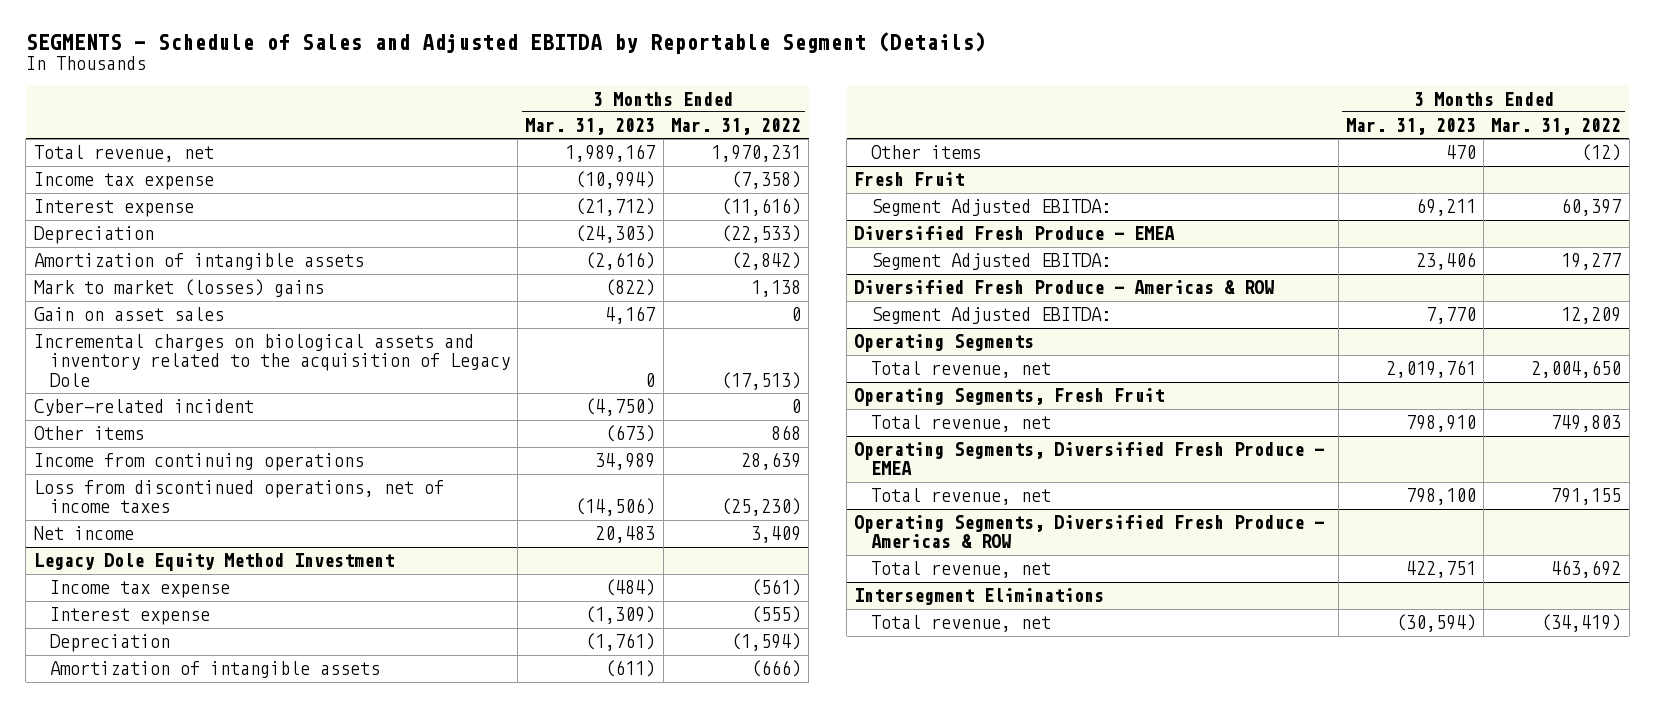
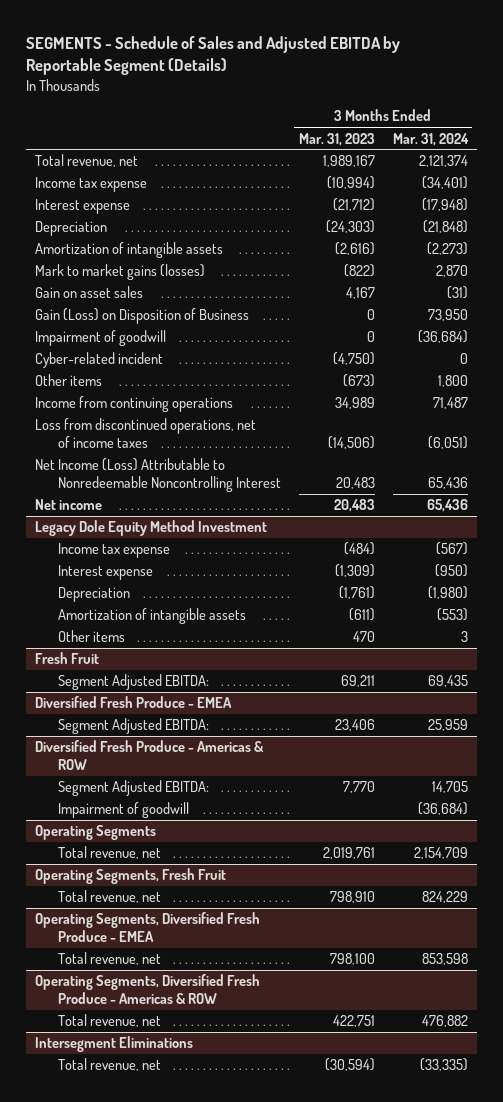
[670,118,801,136] Mar. 31, 2022 -> none
none -> [392,132,469,146] Mar. 31, 2024
[33,279,324,298] Mark to market (losses) gains -> [35,264,206,281] Mark to market gains (losses)
[33,334,511,387] Incremental charges on biological assets and inventory related to the acquisition of Legacy Dole -> none
none -> [35,308,250,325] Gain (Loss) on Disposition of Business
none -> [35,330,167,347] Impairment of goodwill
none -> [35,458,281,492] Net Income (Loss) Attributable to Nonredeemable Noncontrolling Interest
none -> [57,802,189,819] Impairment of goodwill

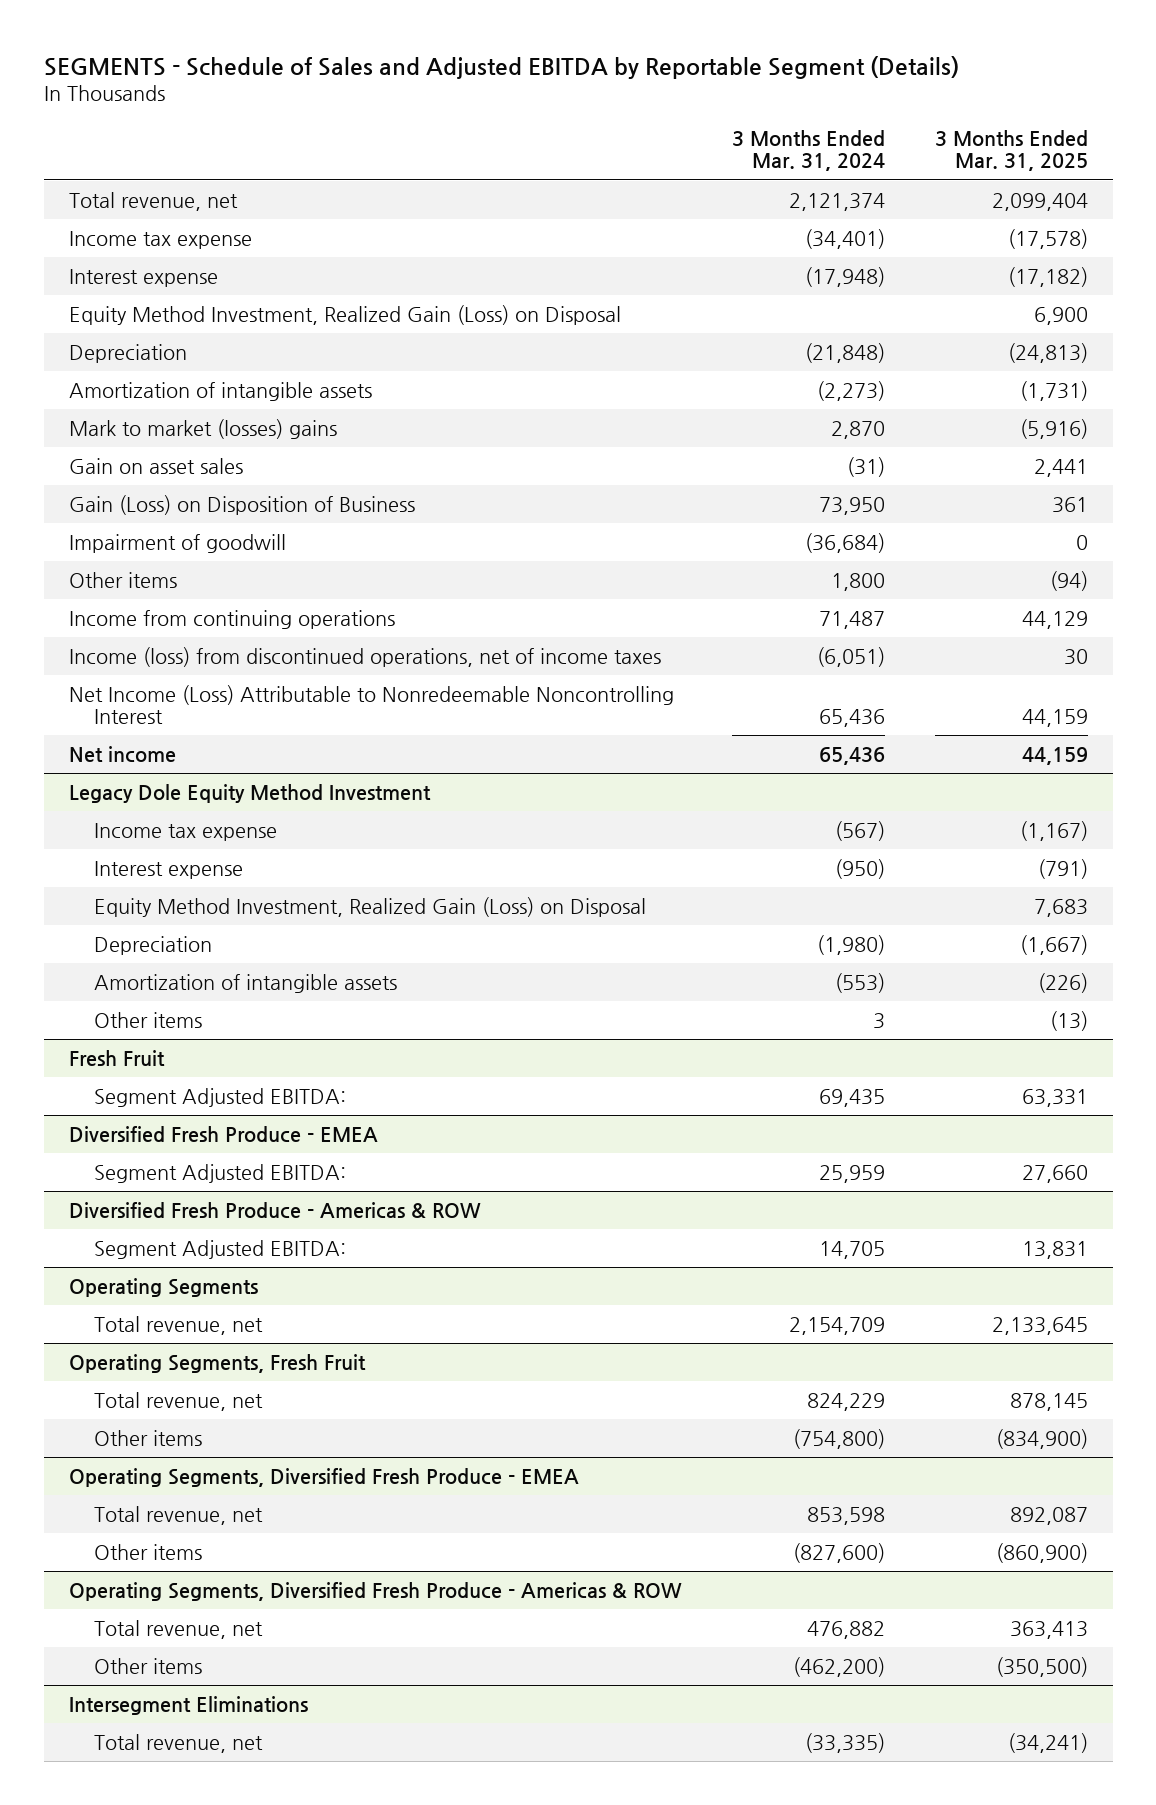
[298,132,375,146] Mar. 31, 2023 -> none
none -> [934,130,1088,172] 3 Months Ended Mar. 31, 2025
none -> [68,304,621,325] Equity Method Investment, Realized Gain (Loss) on Disposal
[35,264,206,281] Mark to market gains (losses) -> [68,418,337,439] Mark to market (losses) gains
[35,352,164,369] Cyber-related incident -> none
[35,418,257,448] Loss from discontinued operations, net of income taxes -> [68,646,661,667] Income (loss) from discontinued operations, net of income taxes
none -> [94,896,647,917] Equity Method Investment, Realized Gain (Loss) on Disposal
[57,802,189,819] Impairment of goodwill -> none
none -> [94,1429,203,1446] Other items
none -> [94,1543,203,1560] Other items
none -> [94,1657,203,1674] Other items

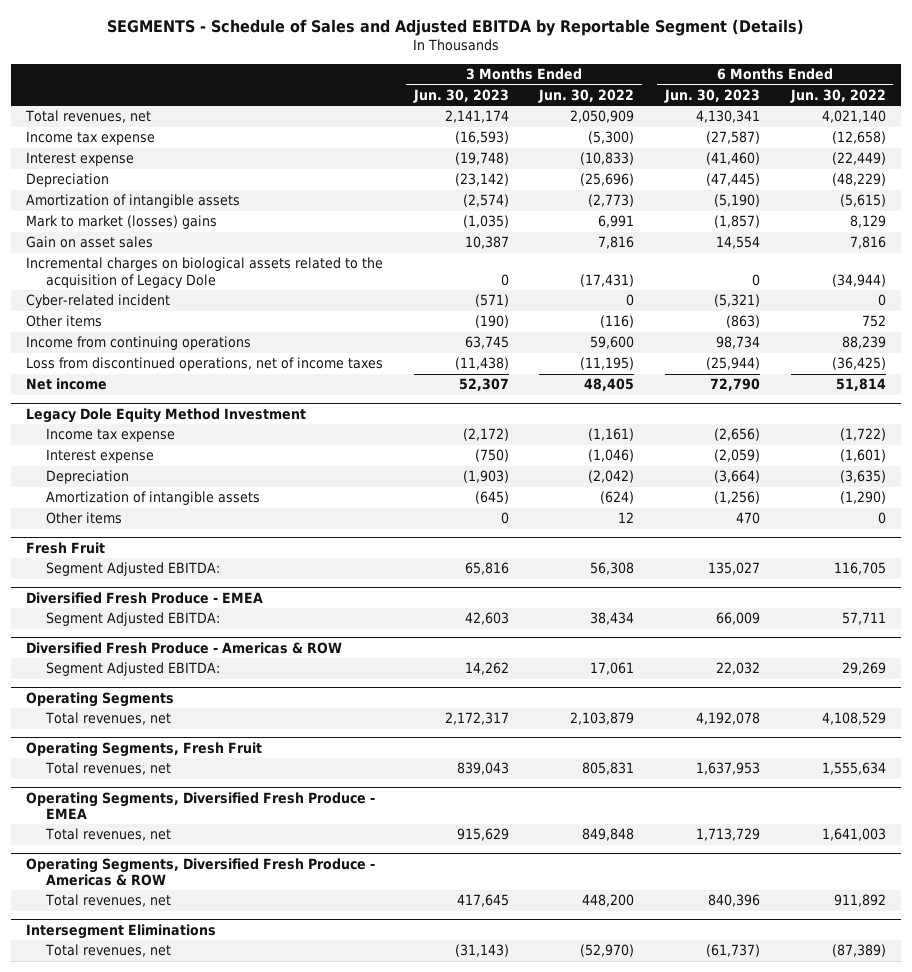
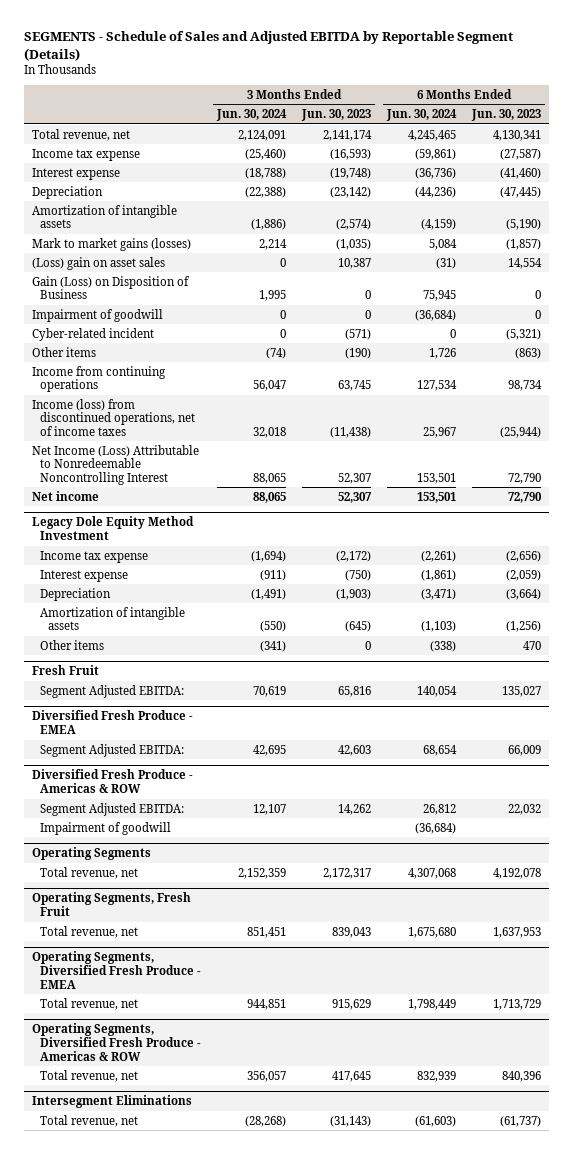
[538,89,635,104] Jun. 30, 2022 -> none
[789,89,886,104] Jun. 30, 2022 -> none
none -> [216,109,288,122] Jun. 30, 2024
none -> [386,109,458,122] Jun. 30, 2024
[25,110,152,124] Total revenues, net -> [31,128,130,141] Total revenue, net
[26,257,384,288] Incremental charges on biological assets related to the acquisition of Legacy Dole -> none
[26,215,218,230] Mark to market (losses) gains -> [31,237,191,251] Mark to market gains (losses)
[26,236,154,249] Gain on asset sales -> [31,256,165,270] (Loss) gain on asset sales
none -> [31,275,190,300] Gain (Loss) on Disposition of Business
none -> [31,308,163,322] Impairment of goodwill
[26,357,384,372] Loss from discontinued operations, net of income taxes -> [31,398,196,436] Income (loss) from discontinued operations, net of income taxes
none -> [31,444,199,485] Net Income (Loss) Attributable to Nonredeemable Noncontrolling Interest
none -> [40,821,172,835] Impairment of goodwill
[45,712,172,726] Total revenues, net -> [40,866,139,879] Total revenue, net
[45,762,172,776] Total revenues, net -> [40,925,139,938] Total revenue, net
[45,828,172,842] Total revenues, net -> [40,997,139,1010] Total revenue, net
[45,894,172,908] Total revenues, net -> [40,1069,139,1082] Total revenue, net
[45,944,172,958] Total revenues, net -> [40,1114,139,1127] Total revenue, net

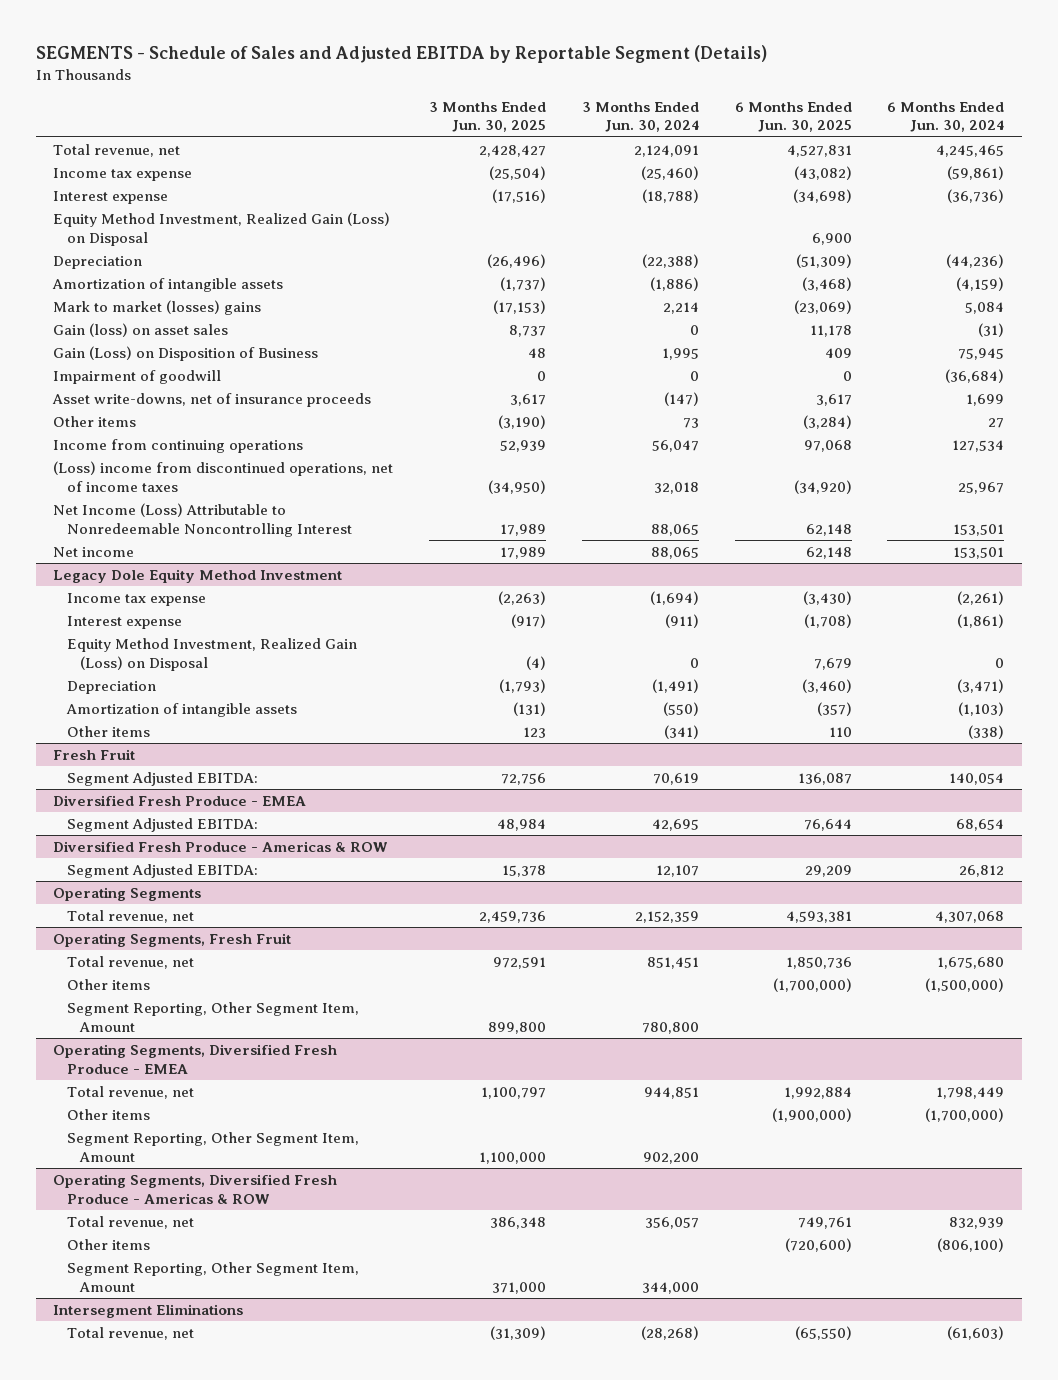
[301,109,372,122] Jun. 30, 2023 -> none
[471,109,542,122] Jun. 30, 2023 -> none
none -> [429,101,547,133] 3 Months Ended Jun. 30, 2025
none -> [734,101,852,133] 6 Months Ended Jun. 30, 2025
none -> [53,211,391,246] Equity Method Investment, Realized Gain (Loss) on Disposal
[31,237,191,251] Mark to market gains (losses) -> [53,299,262,315] Mark to market (losses) gains
[31,256,165,270] (Loss) gain on asset sales -> [53,322,229,337] Gain (loss) on asset sales
[31,327,154,341] Cyber-related incident -> none
none -> [52,392,372,407] Asset write-downs, net of insurance proceeds
[266,347,287,359] (74) -> [682,417,699,428] 73
[429,347,457,359] 1,726 -> [988,417,1005,428] 27
[31,398,196,436] Income (loss) from discontinued operations, net of income taxes -> [53,460,394,492] (Loss) income from discontinued operations, net of income taxes
none -> [66,637,357,671] Equity Method Investment, Realized Gain (Loss) on Disposal
[40,821,172,835] Impairment of goodwill -> none
none -> [66,978,150,990] Other items
none -> [66,1001,359,1032] Segment Reporting, Other Segment Item, Amount
none -> [66,1108,150,1120] Other items
none -> [66,1131,359,1162] Segment Reporting, Other Segment Item, Amount
none -> [66,1238,150,1250] Other items
none -> [66,1261,359,1292] Segment Reporting, Other Segment Item, Amount

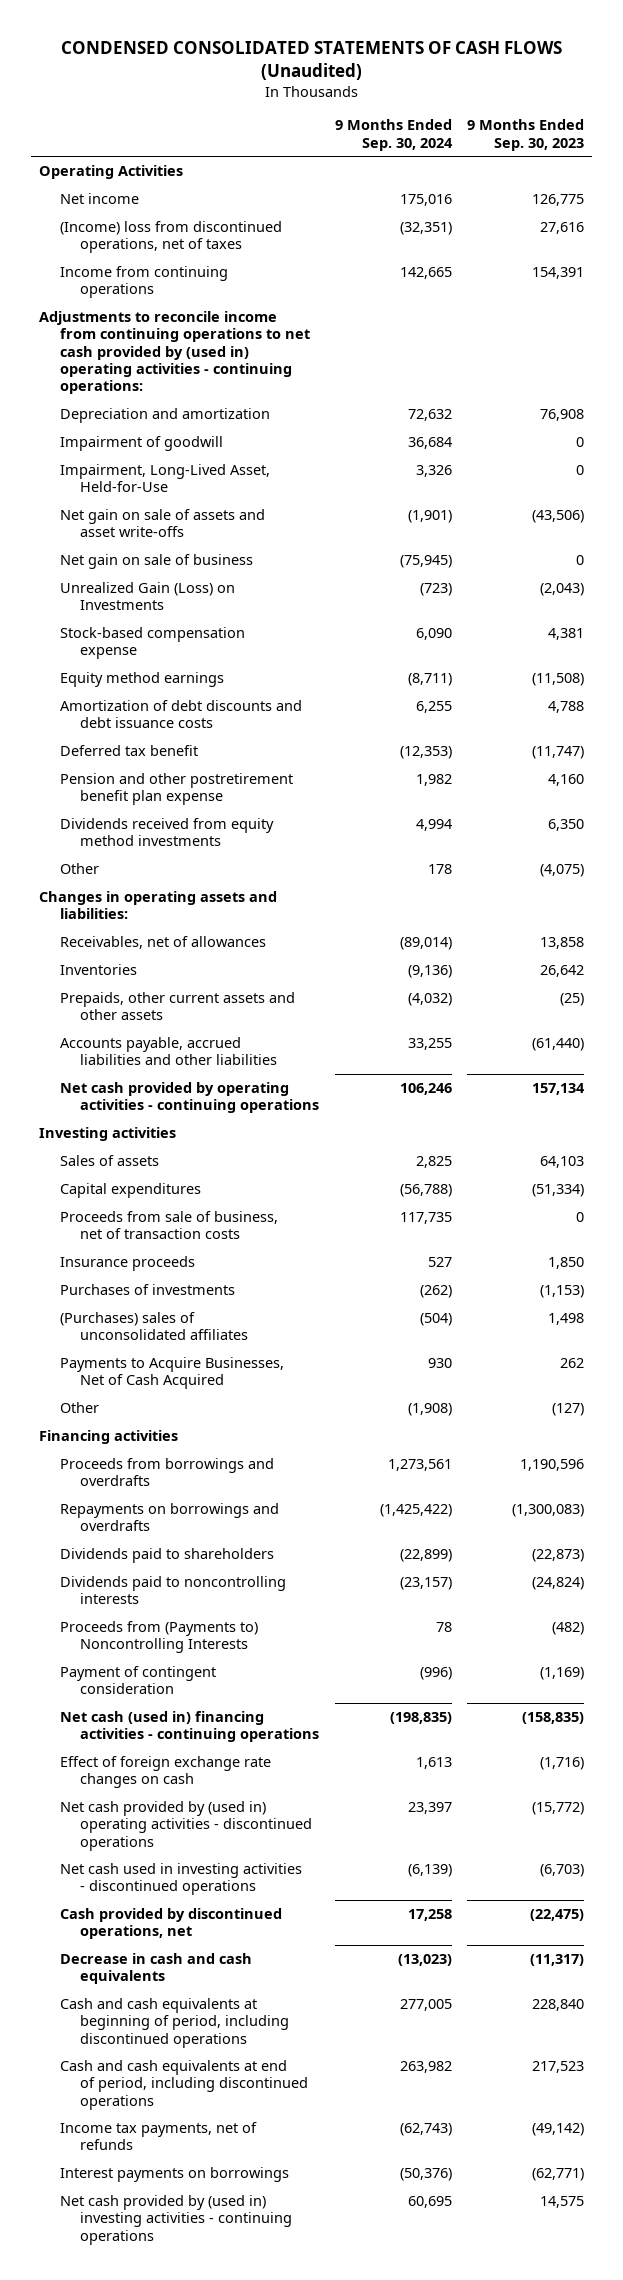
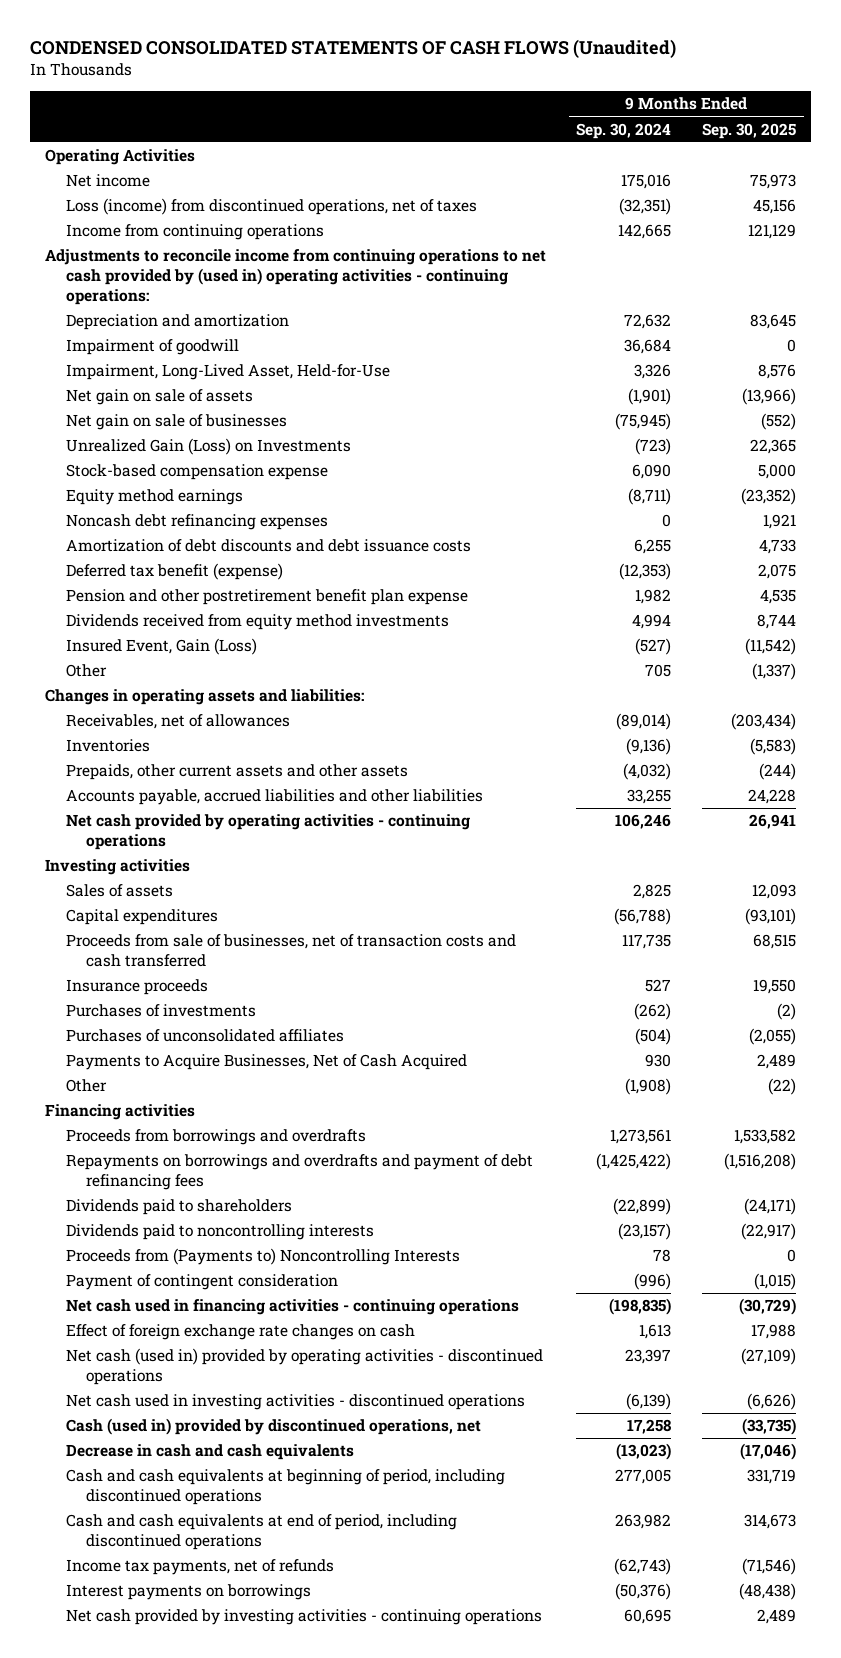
[467,119,585,151] 9 Months Ended Sep. 30, 2023 -> none
none -> [701,122,796,139] Sep. 30, 2025
[59,221,282,254] (Income) loss from discontinued operations, net of taxes -> [65,198,477,216] Loss (income) from discontinued operations, net of taxes
[59,509,265,538] Net gain on sale of assets and asset write-offs -> [65,389,253,406] Net gain on sale of assets
[59,554,253,570] Net gain on sale of business -> [65,414,287,431] Net gain on sale of businesses
none -> [65,514,328,531] Noncash debt refinancing expenses
[59,745,198,757] Deferred tax benefit -> [65,563,283,581] Deferred tax benefit (expense)
none -> [65,638,257,656] Insured Event, Gain (Loss)
[427,864,452,875] 178 -> [645,664,672,678] 705
[59,1211,278,1240] Proceeds from sale of business, net of transaction costs -> [65,934,516,968] Proceeds from sale of businesses, net of transaction costs and cash transferred
[59,1312,249,1341] (Purchases) sales of unconsolidated affiliates -> [65,1029,344,1043] Purchases of unconsolidated affiliates
[59,1503,279,1532] Repayments on borrowings and overdrafts -> [65,1154,533,1191] Repayments on borrowings and overdrafts and payment of debt refinancing fees
[59,1711,320,1743] Net cash (used in) financing activities - continuing operations -> [65,1299,519,1316] Net cash used in financing activities - continuing operations
[59,1801,313,1851] Net cash provided by (used in) operating activities - discontinued operations -> [65,1348,543,1386] Net cash (used in) provided by operating activities - discontinued operations
[59,1908,282,1940] Cash provided by discontinued operations, net -> [65,1418,481,1436] Cash (used in) provided by discontinued operations, net
[59,2195,293,2245] Net cash provided by (used in) investing activities - continuing operations -> [65,1609,542,1626] Net cash provided by investing activities - continuing operations

